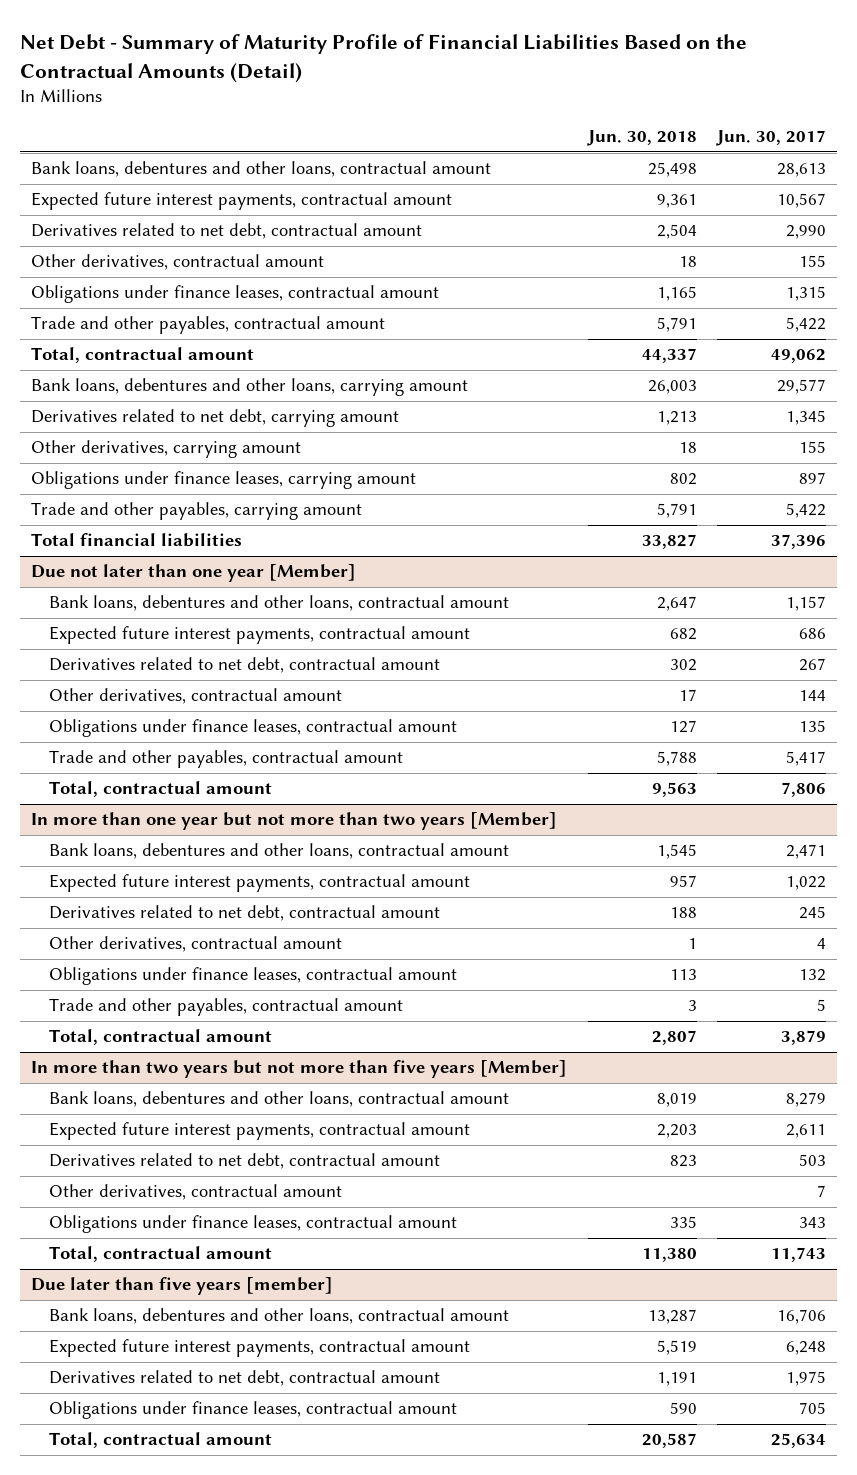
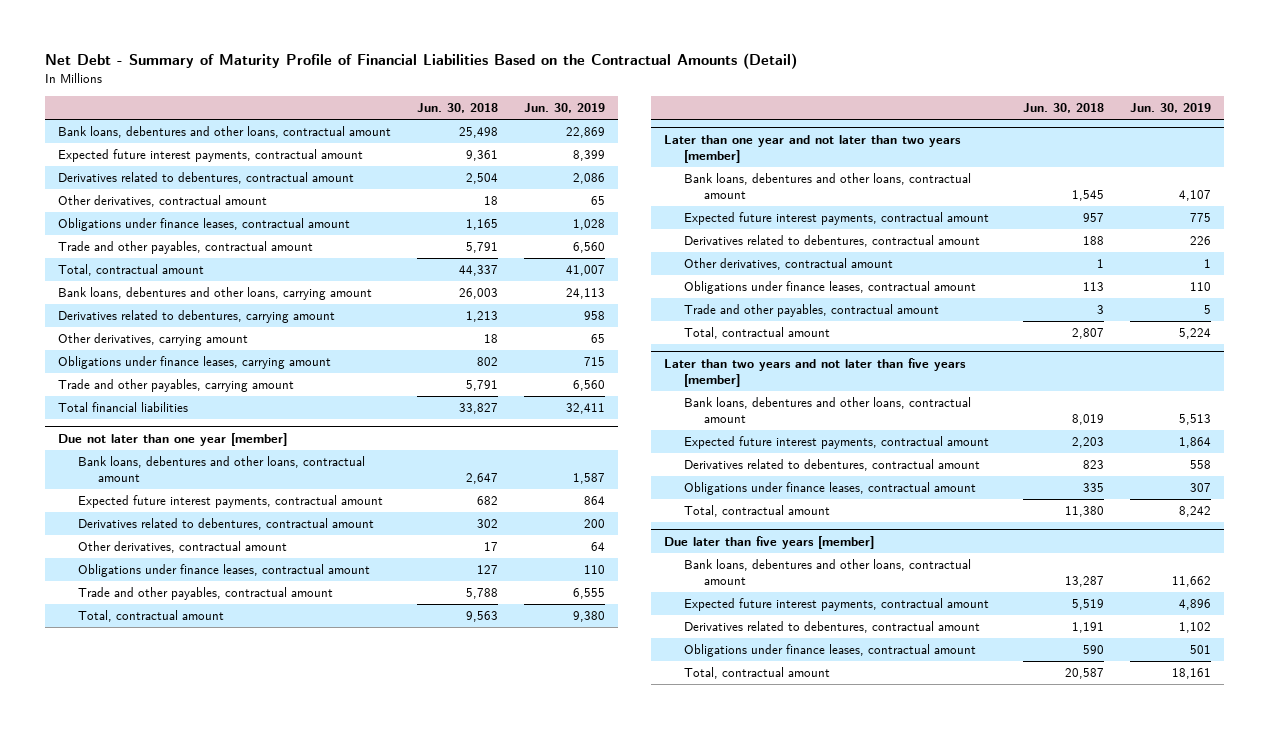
[716,130,827,147] Jun. 30, 2017 -> none
none -> [523,102,605,113] Jun. 30, 2019
[30,223,422,240] Derivatives related to net debt, contractual amount -> [57,172,354,185] Derivatives related to debentures, contractual amount
[30,409,399,428] Derivatives related to net debt, carrying amount -> [57,310,335,324] Derivatives related to debentures, carrying amount
[30,564,356,583] Due not later than one year [Member] -> [57,433,287,447] Due not later than one year [member]
[48,657,440,674] Derivatives related to net debt, contractual amount -> [77,518,374,531] Derivatives related to debentures, contractual amount
[30,812,557,831] In more than one year but not more than two years [Member] -> [663,135,961,163] Later than one year and not later than two years [member]
[48,905,440,922] Derivatives related to net debt, contractual amount -> [683,235,980,248] Derivatives related to debentures, contractual amount
[30,1060,567,1079] In more than two years but not more than five years [Member] -> [663,358,966,387] Later than two years and not later than five years [member]
[48,1184,342,1201] Other derivatives, contractual amount -> none
[48,1153,440,1170] Derivatives related to net debt, contractual amount -> [683,459,980,472] Derivatives related to debentures, contractual amount
[48,1370,440,1387] Derivatives related to net debt, contractual amount -> [683,621,980,634] Derivatives related to debentures, contractual amount

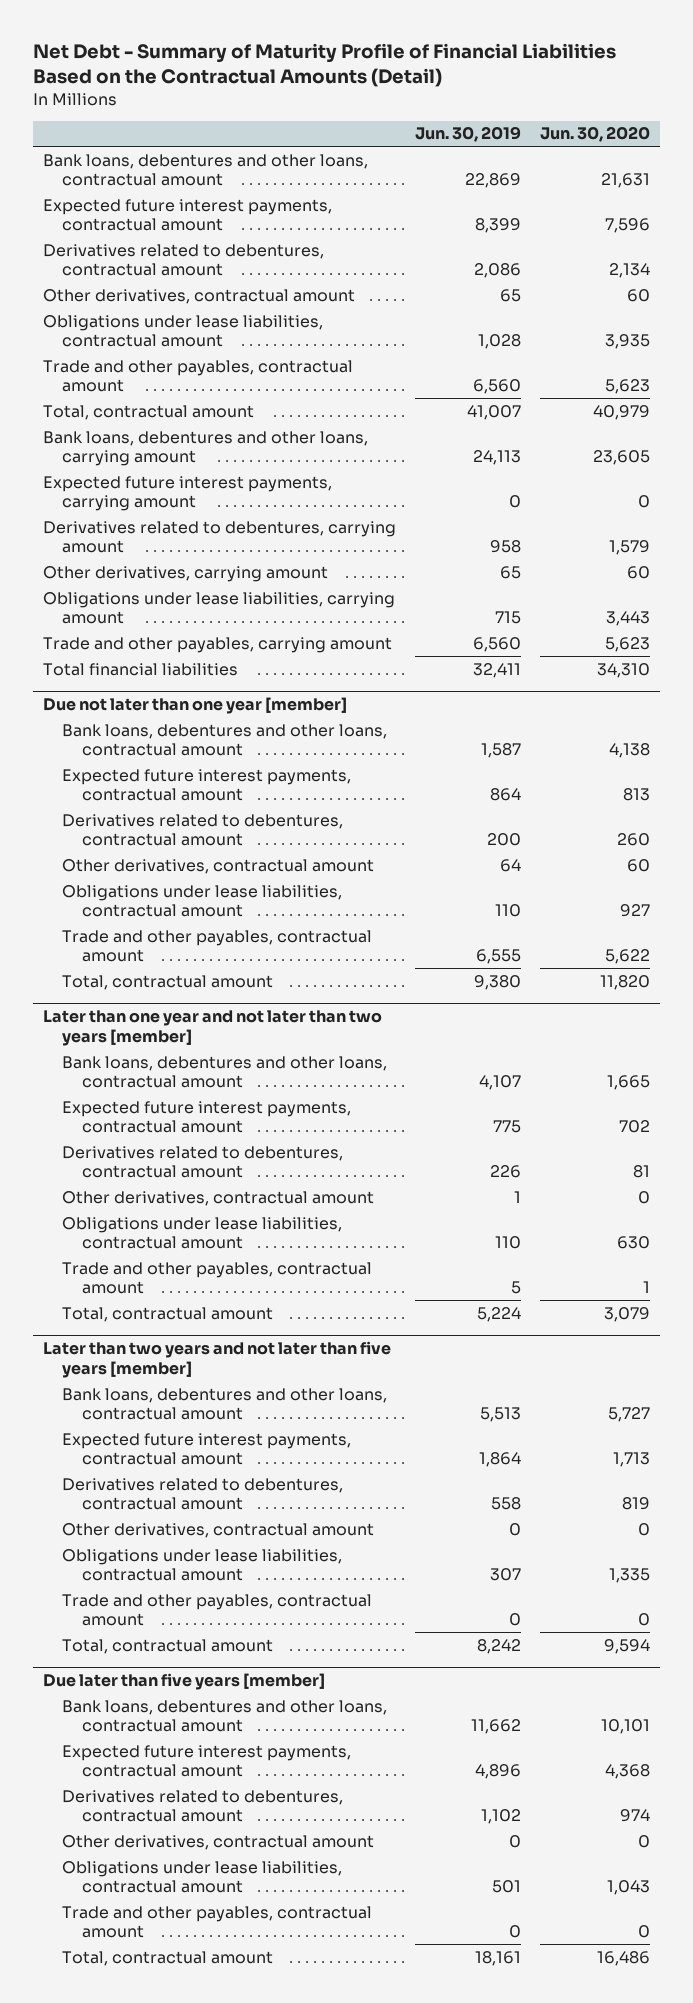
[416,102,498,113] Jun. 30, 2018 -> none
none -> [539,126,650,143] Jun. 30, 2020
[57,218,350,232] Obligations under finance leases, contractual amount -> [42,314,323,347] Obligations under lease liabilities, contractual amount
none -> [42,475,332,511] Expected future interest payments, carrying amount
[57,356,331,370] Obligations under finance leases, carrying amount -> [42,591,395,624] Obligations under lease liabilities, carrying amount
[77,564,370,578] Obligations under finance leases, contractual amount -> [62,884,343,917] Obligations under lease liabilities, contractual amount
[683,281,976,295] Obligations under finance leases, contractual amount -> [62,1216,343,1249] Obligations under lease liabilities, contractual amount
none -> [62,1522,375,1538] Other derivatives, contractual amount
[683,482,976,496] Obligations under finance leases, contractual amount -> [62,1548,343,1581] Obligations under lease liabilities, contractual amount
none -> [62,1593,373,1626] Trade and other payables, contractual amount
none -> [62,1834,375,1850] Other derivatives, contractual amount
[683,644,976,658] Obligations under finance leases, contractual amount -> [62,1860,343,1893] Obligations under lease liabilities, contractual amount
none -> [62,1905,373,1938] Trade and other payables, contractual amount

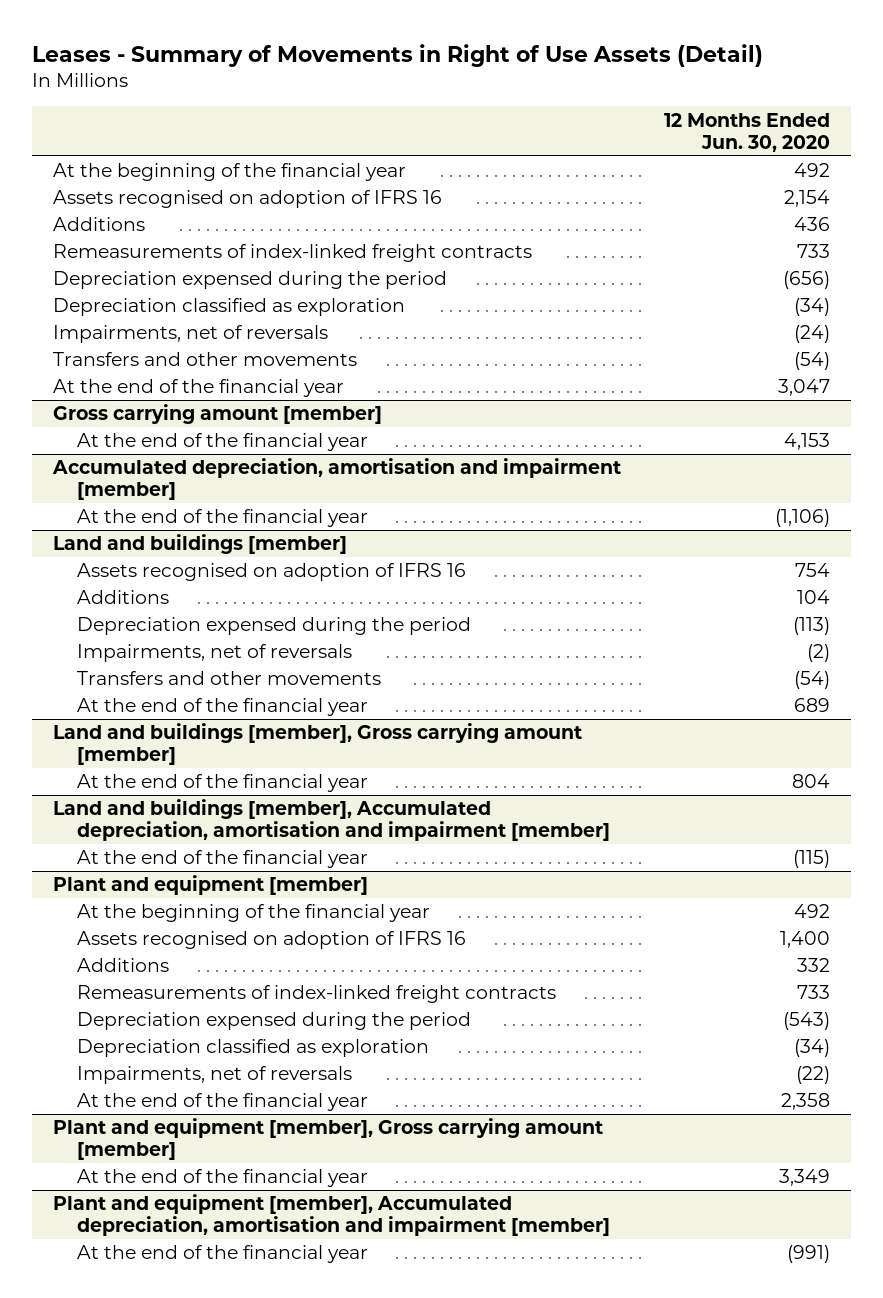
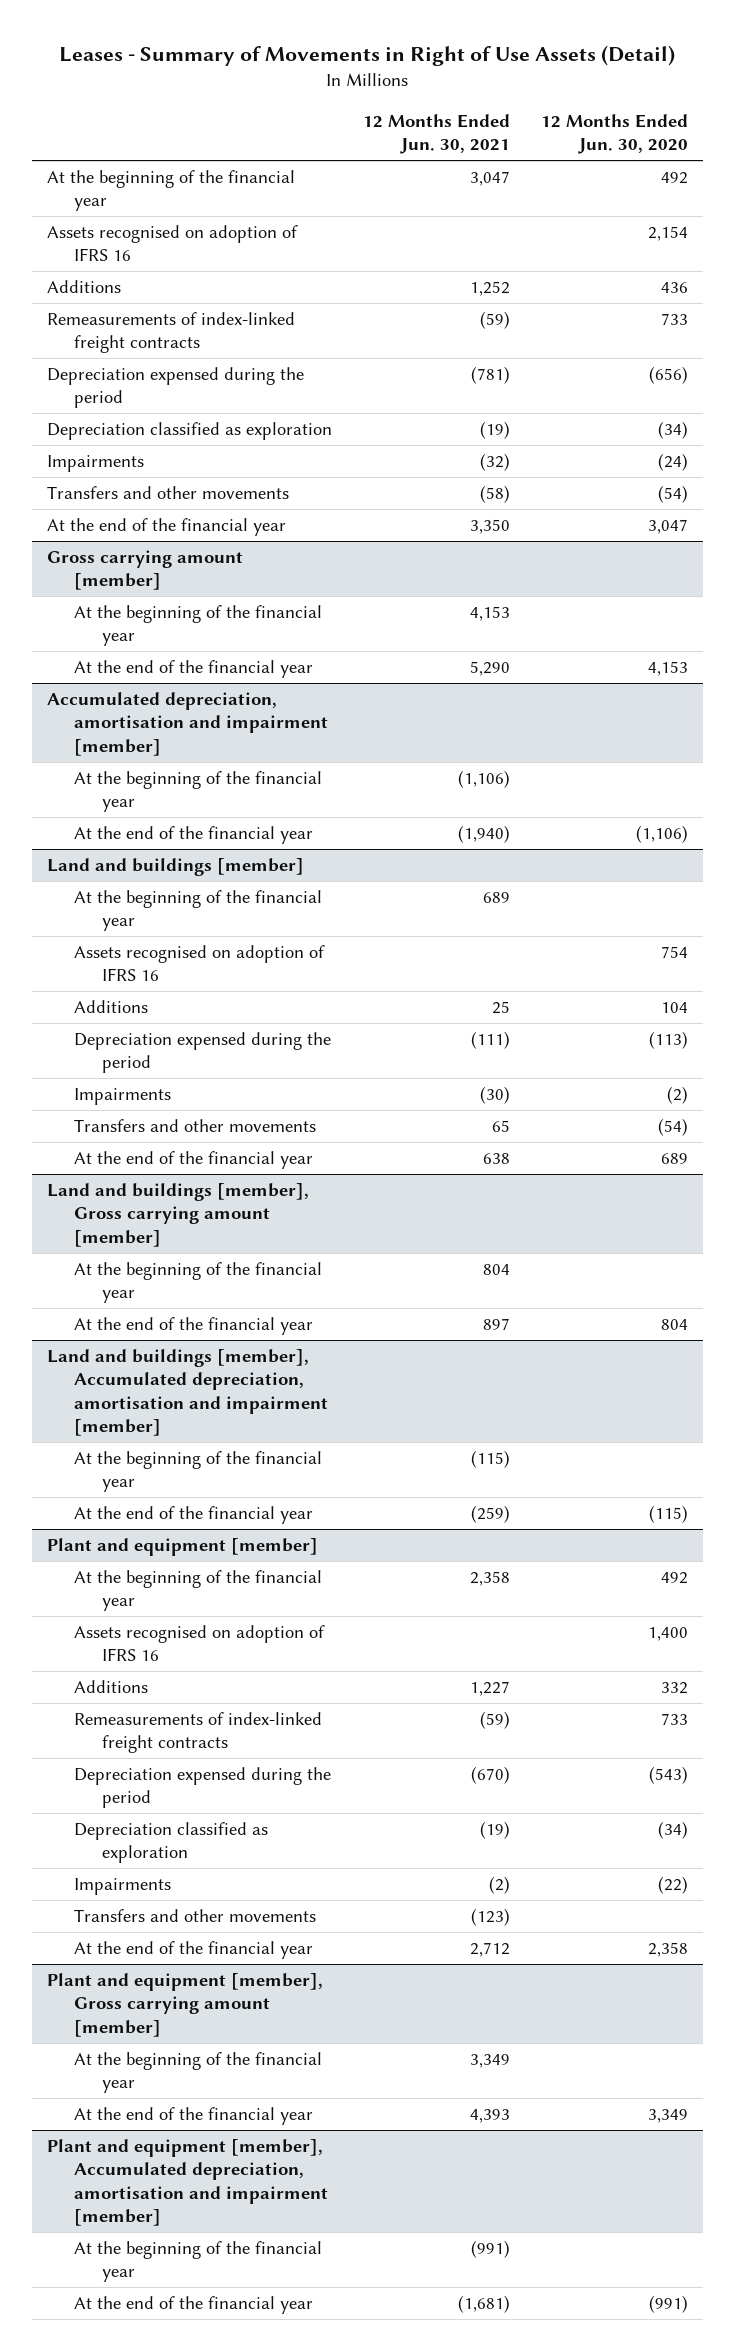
none -> [362,113,510,155] 12 Months Ended Jun. 30, 2021
[53,325,329,344] Impairments, net of reversals -> [47,455,145,473] Impairments
none -> [74,605,323,647] At the beginning of the financial year
none -> [74,771,323,813] At the beginning of the financial year
none -> [74,890,323,932] At the beginning of the financial year
[77,644,353,663] Impairments, net of reversals -> [74,1088,172,1106] Impairments
none -> [74,1262,323,1304] At the beginning of the financial year
none -> [74,1451,323,1493] At the beginning of the financial year
[77,1066,353,1085] Impairments, net of reversals -> [74,1878,172,1896] Impairments
none -> [74,1909,317,1923] Transfers and other movements
none -> [74,2052,323,2094] At the beginning of the financial year
none -> [74,2241,323,2283] At the beginning of the financial year

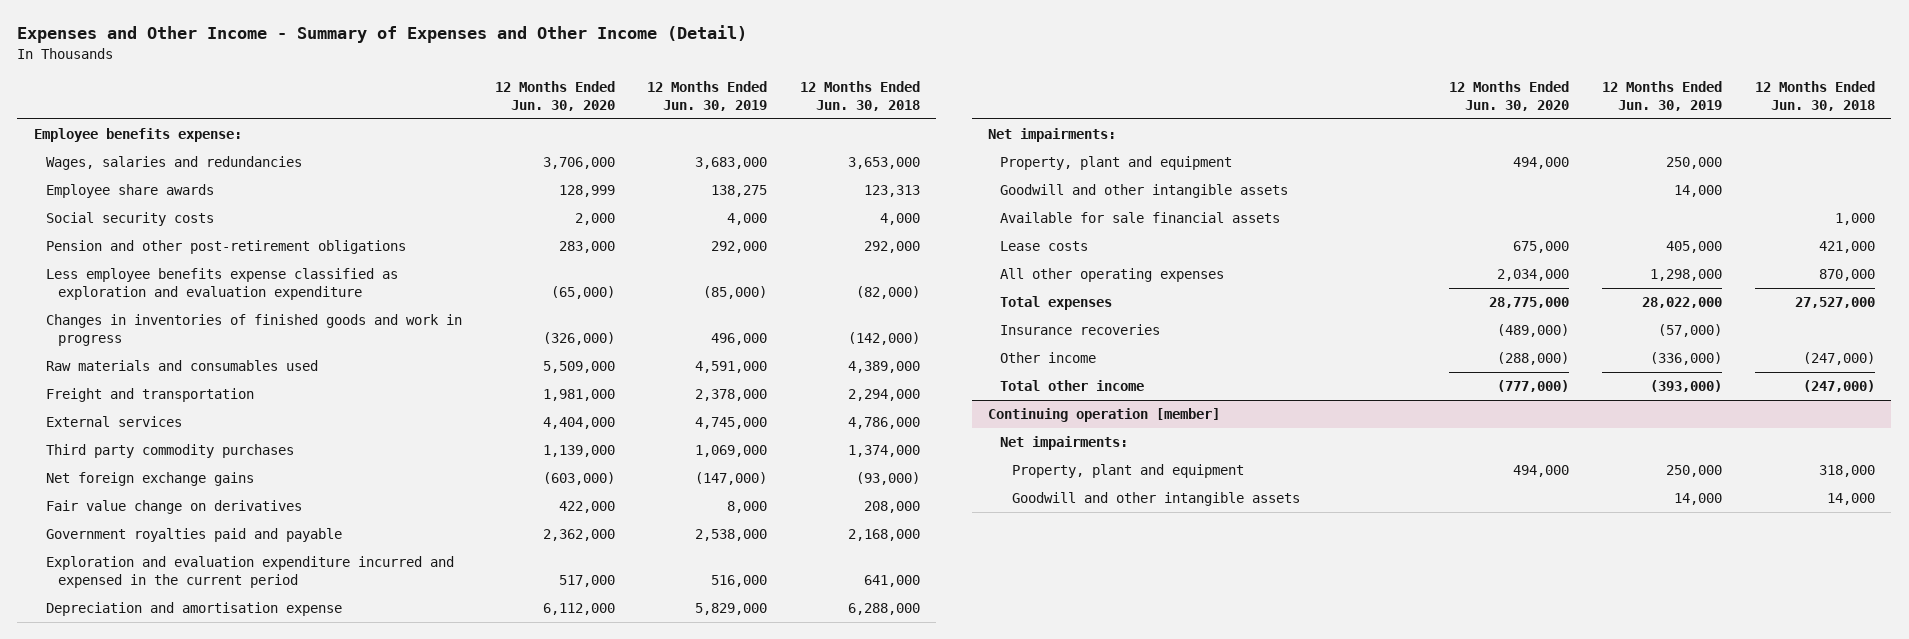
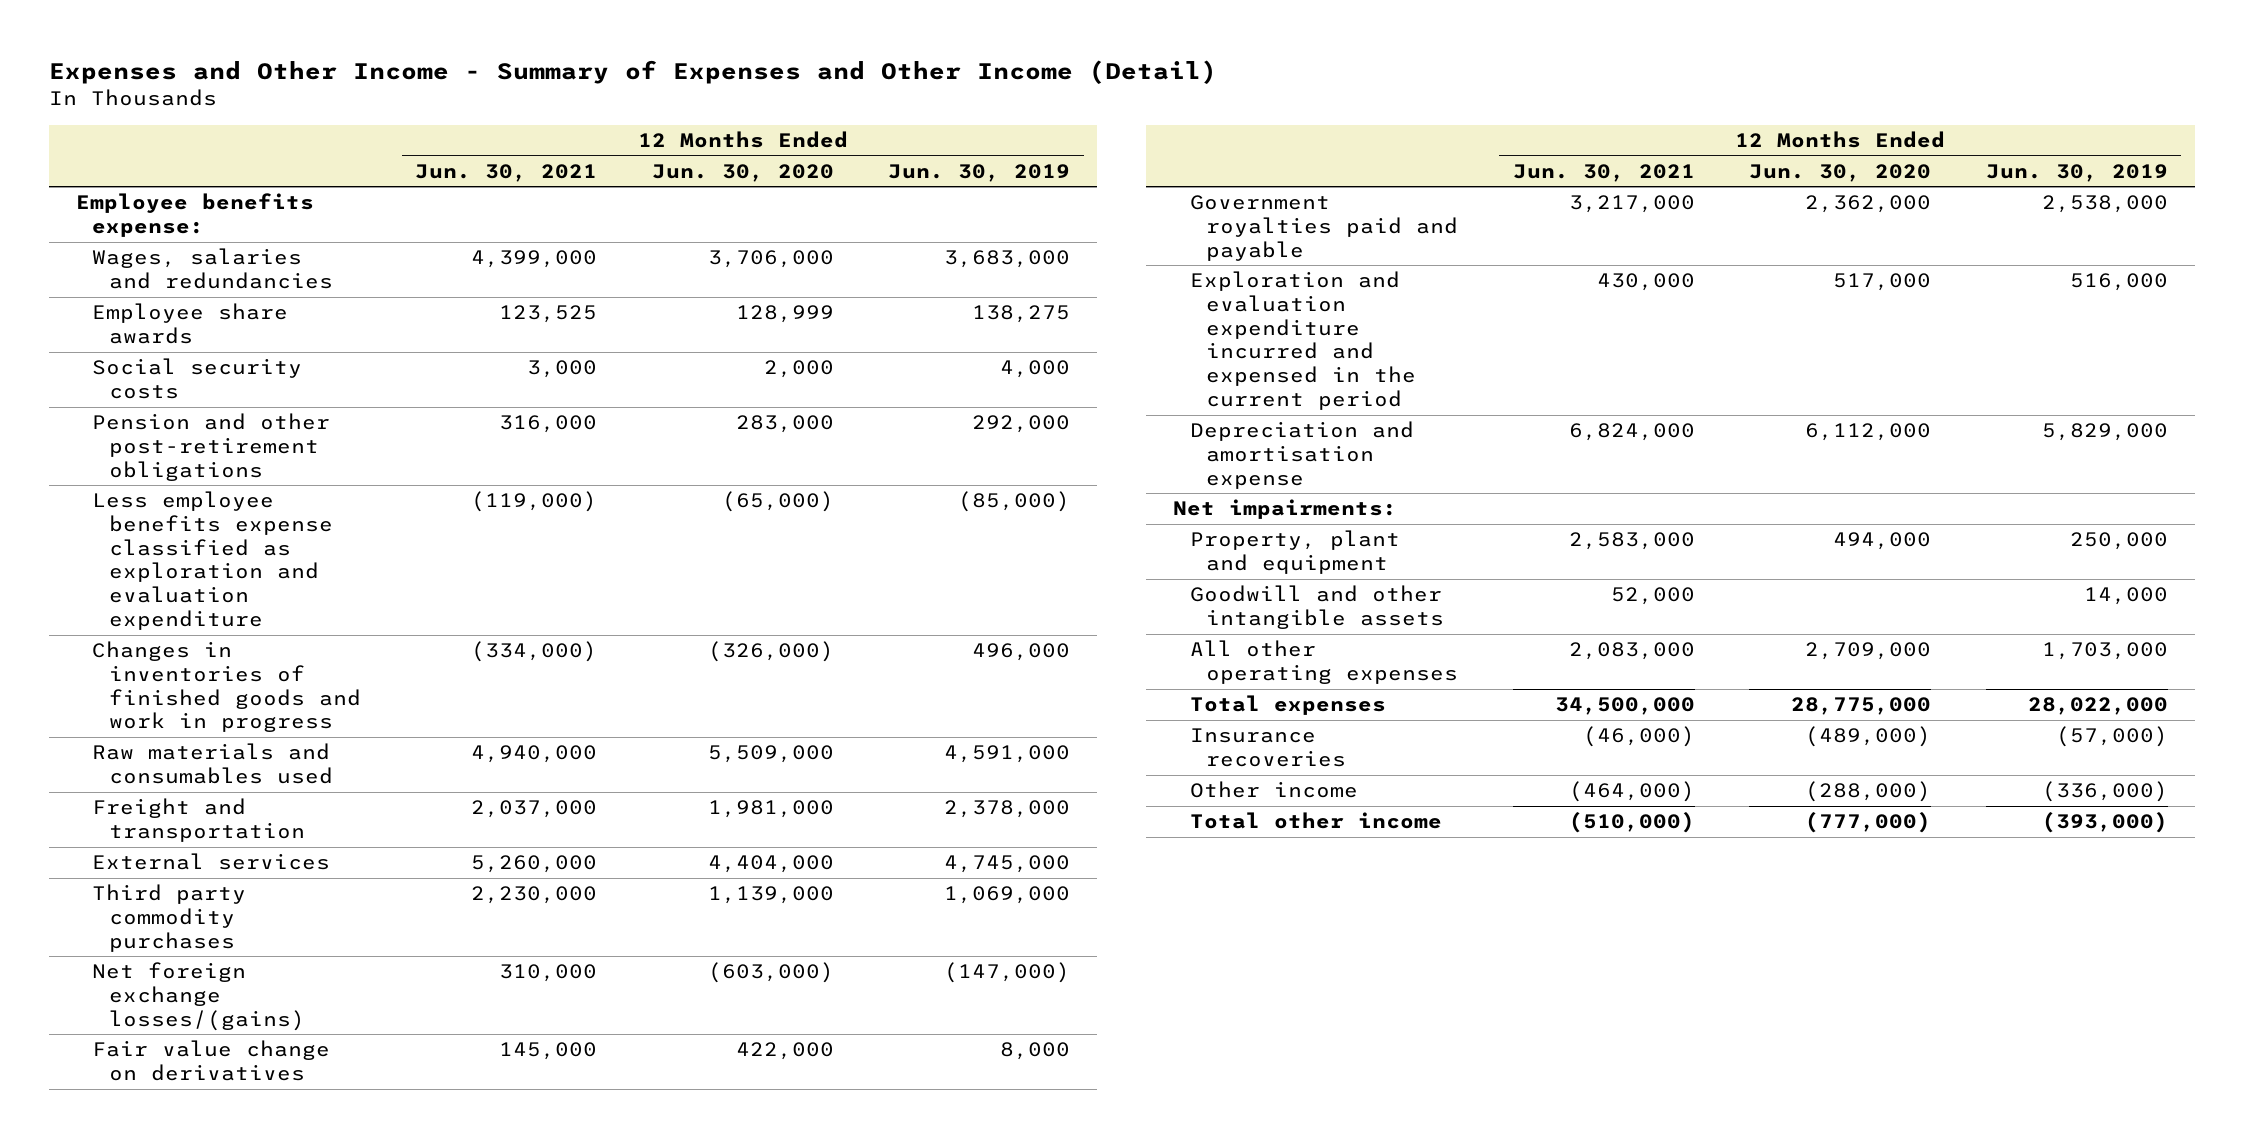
[800,81,921,111] 12 Months Ended Jun. 30, 2018 -> none
none -> [415,163,598,182] Jun. 30, 2021
[45,472,254,487] Net foreign exchange gains -> [92,962,305,1031] Net foreign exchange losses/(gains)
[1000,212,1281,224] Available for sale financial assets -> none
[1000,241,1089,252] Lease costs -> none
[1497,269,1570,282] 2,034,000 -> [1805,642,1932,661] 2,709,000
[1650,269,1723,282] 1,298,000 -> [2041,642,2168,661] 1,703,000
[988,408,1221,423] Continuing operation [member] -> none
[1000,436,1129,451] Net impairments: -> none
[1012,464,1245,479] Property, plant and equipment -> none
[1012,492,1301,507] Goodwill and other intangible assets -> none

